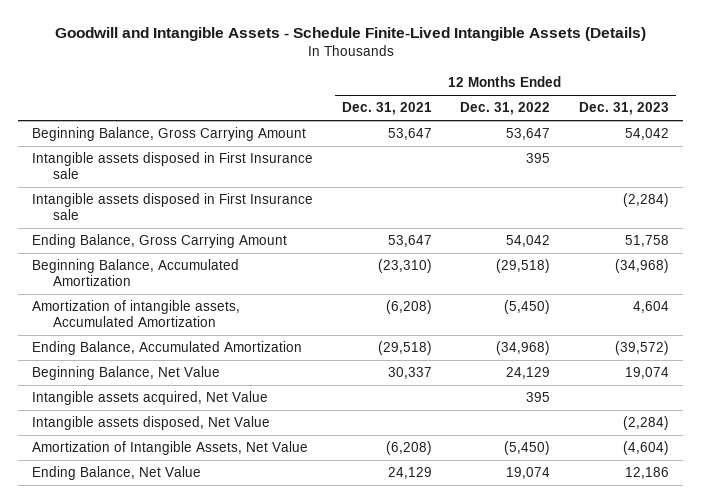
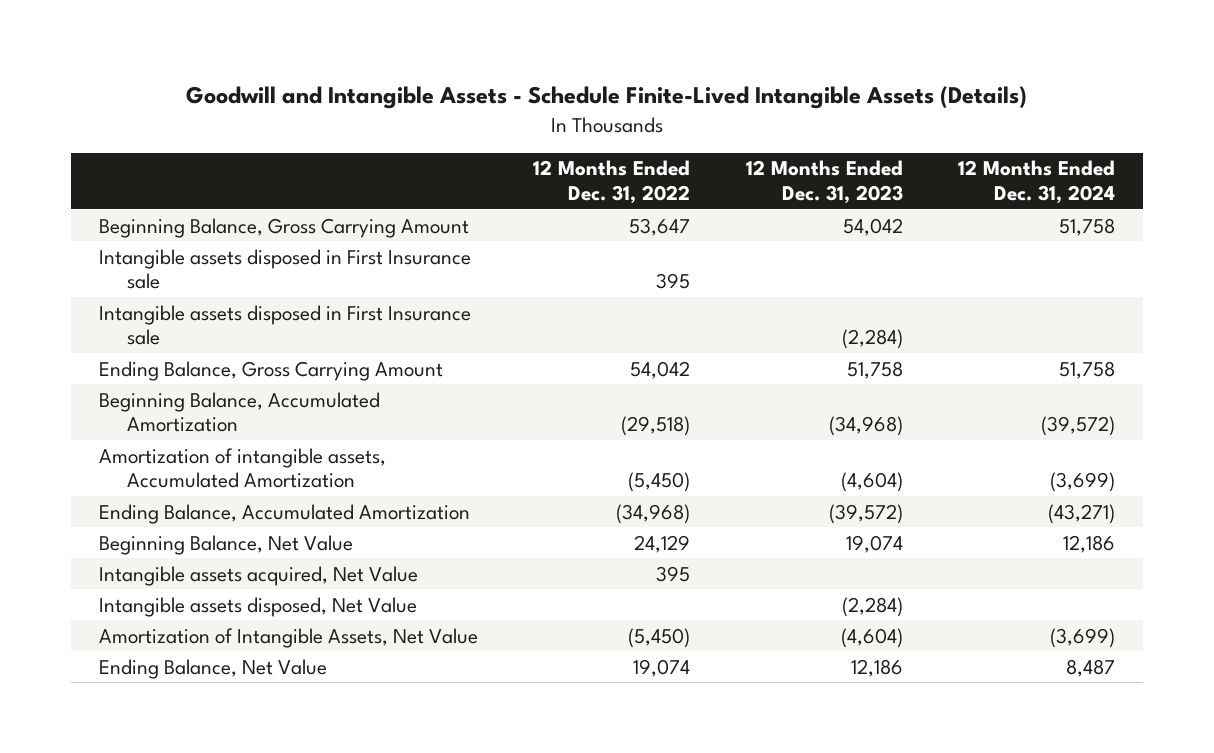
[341,102,432,116] Dec. 31, 2021 -> none
none -> [958,160,1116,204] 12 Months Ended Dec. 31, 2024
[633,301,670,314] 4,604 -> [840,471,903,492] (4,604)

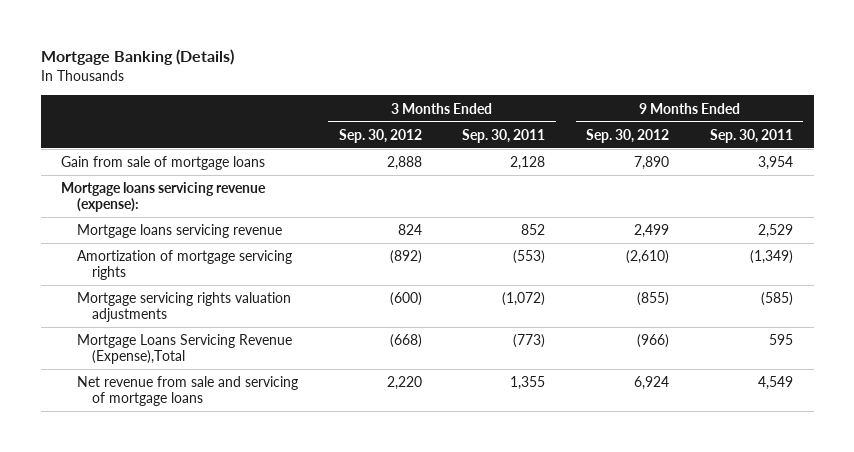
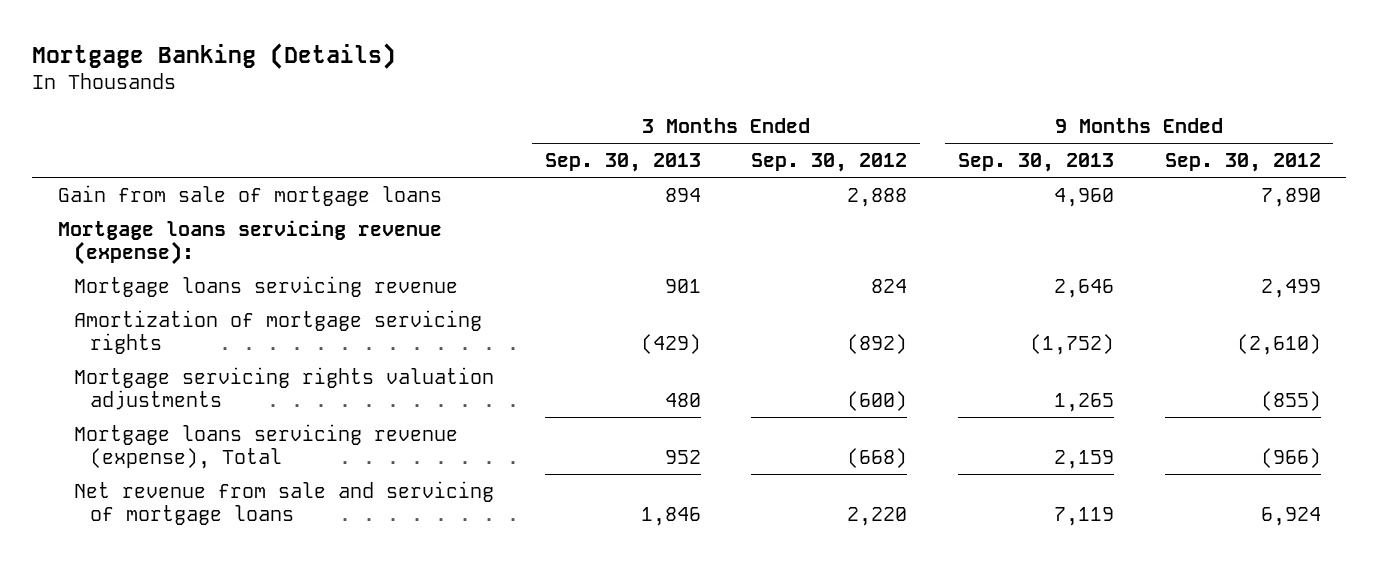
[462,128,546,143] Sep. 30, 2011 -> none
[710,128,794,143] Sep. 30, 2011 -> none
none -> [544,153,701,173] Sep. 30, 2013
none -> [957,153,1114,173] Sep. 30, 2013
[76,334,292,365] Mortgage Loans Servicing Revenue (Expense),Total -> [73,423,458,469] Mortgage loans servicing revenue (expense), Total

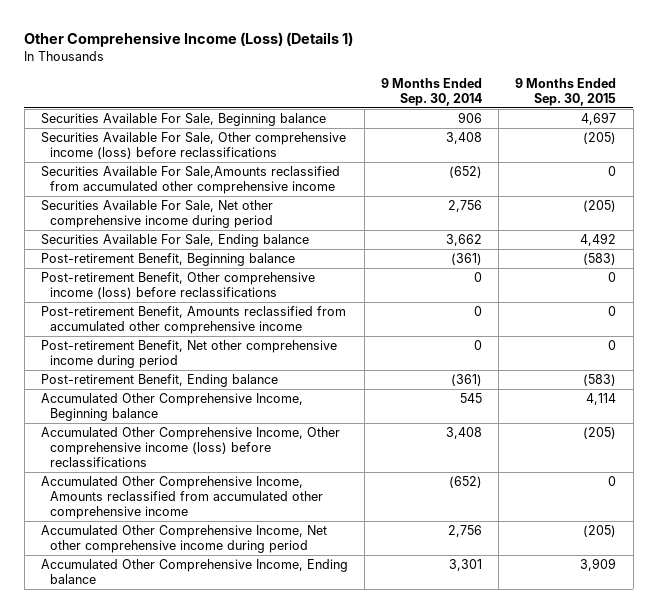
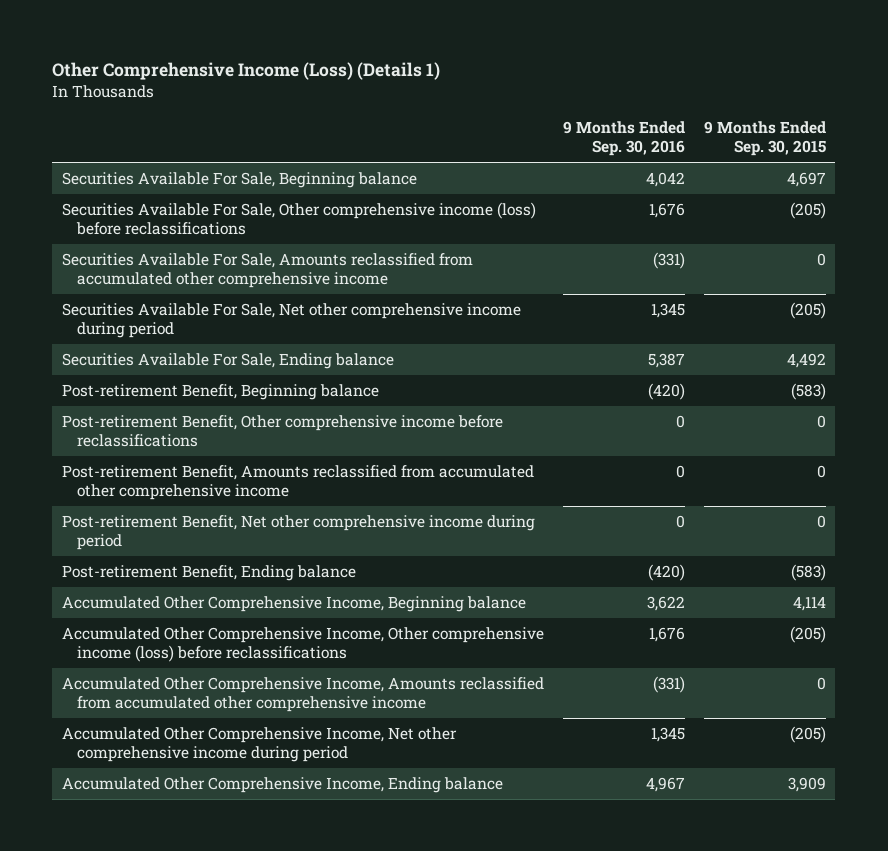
[381,77,483,106] 9 Months Ended Sep. 30, 2014 -> none
none -> [562,120,685,157] 9 Months Ended Sep. 30, 2016
[40,165,340,195] Securities Available For Sale,Amounts reclassified from accumulated other comprehensive income -> [61,252,473,289] Securities Available For Sale, Amounts reclassified from accumulated other comprehensive income
[40,271,315,300] Post-retirement Benefit, Other comprehensive income (loss) before reclassifications -> [61,414,503,448] Post-retirement Benefit, Other comprehensive income before reclassifications

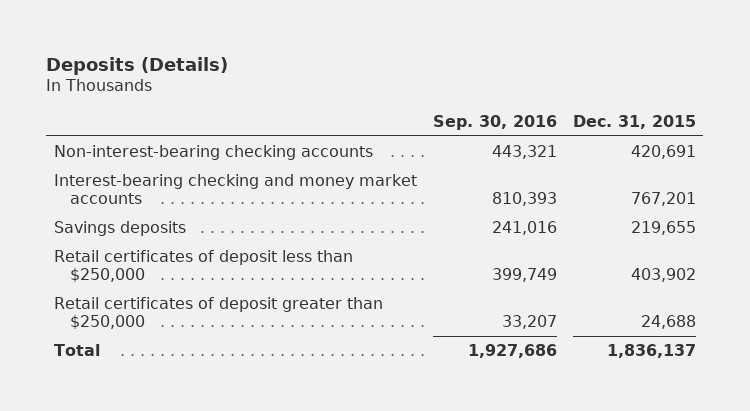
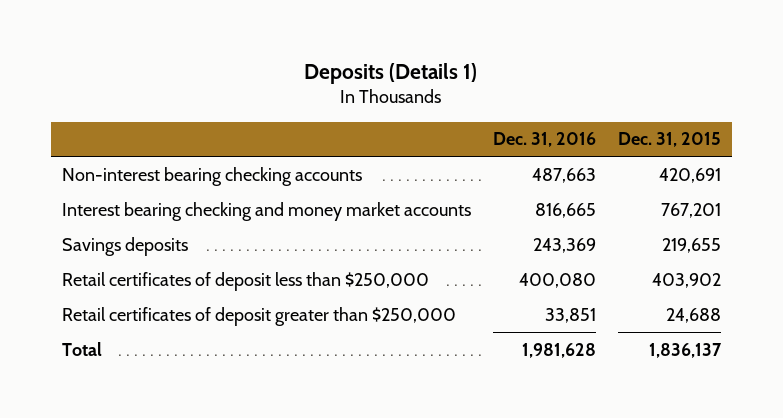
[46,56,229,75] Deposits (Details) -> [304,62,478,84] Deposits (Details 1)
[432,115,557,131] Sep. 30, 2016 -> none
none -> [492,132,596,148] Dec. 31, 2016
[54,145,374,161] Non-interest-bearing checking accounts -> [61,166,362,186] Non-interest bearing checking accounts
[54,174,418,205] Interest-bearing checking and money market accounts -> [61,201,471,221] Interest bearing checking and money market accounts

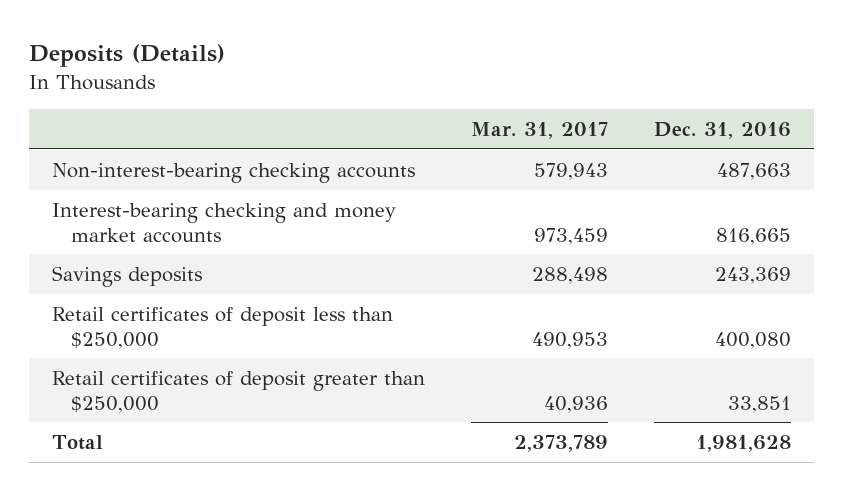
[304,62,478,84] Deposits (Details 1) -> [28,43,225,67] Deposits (Details)
[618,132,722,148] Dec. 31, 2015 -> none
none -> [471,122,609,140] Mar. 31, 2017
[61,166,362,186] Non-interest bearing checking accounts -> [51,162,415,183] Non-interest-bearing checking accounts
[61,201,471,221] Interest bearing checking and money market accounts -> [51,202,396,243] Interest-bearing checking and money market accounts

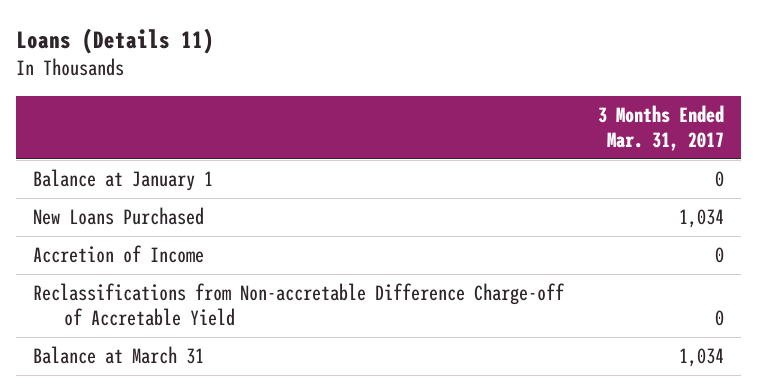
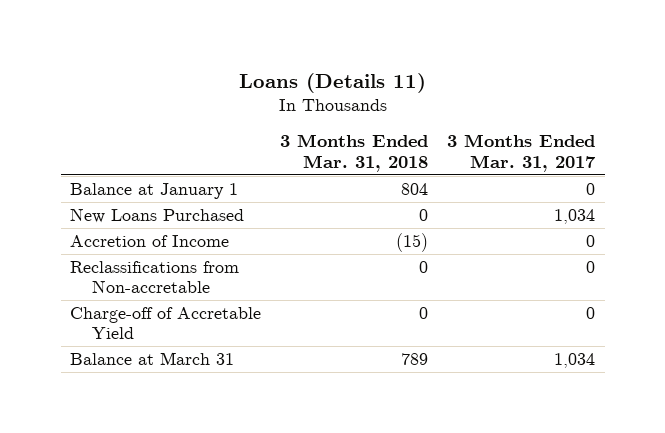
none -> [280,134,429,172] 3 Months Ended Mar. 31, 2018
[33,282,566,327] Reclassifications from Non-accretable Difference Charge-off of Accretable Yield -> [70,261,240,294] Reclassifications from Non-accretable
none -> [70,307,262,340] Charge-off of Accretable Yield

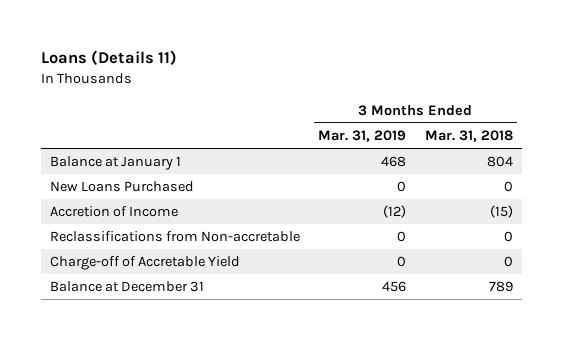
[447,134,597,172] 3 Months Ended Mar. 31, 2017 -> none
none -> [318,130,407,143] Mar. 31, 2019
[70,352,235,366] Balance at March 31 -> [50,281,205,293] Balance at December 31

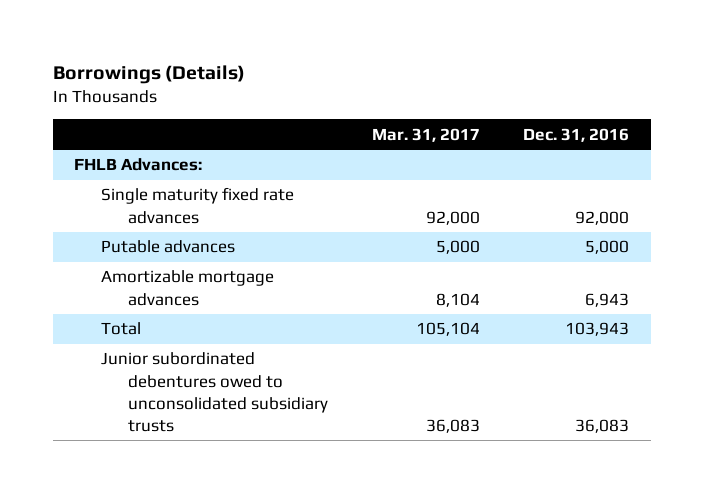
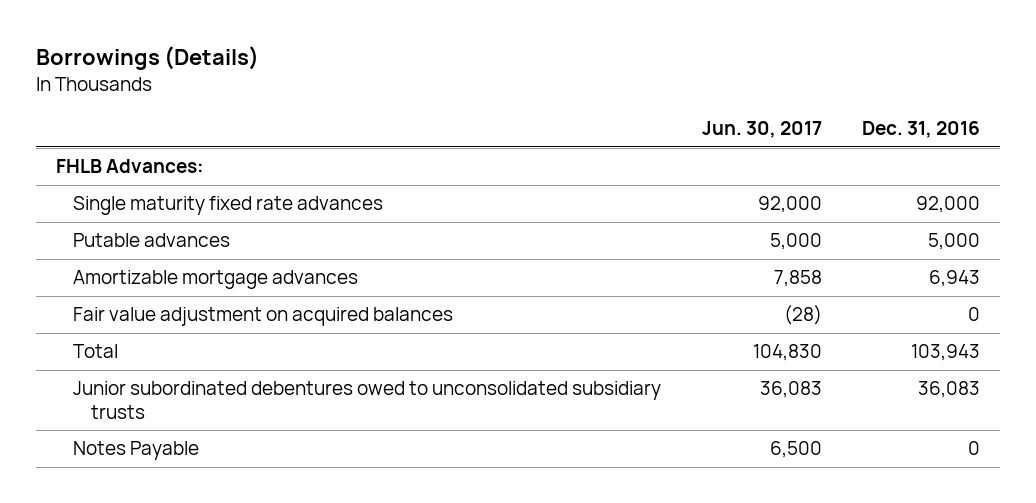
[371,127,480,142] Mar. 31, 2017 -> none
none -> [701,121,822,139] Jun. 30, 2017
none -> [73,307,454,327] Fair value adjustment on acquired balances
none -> [73,441,200,461] Notes Payable

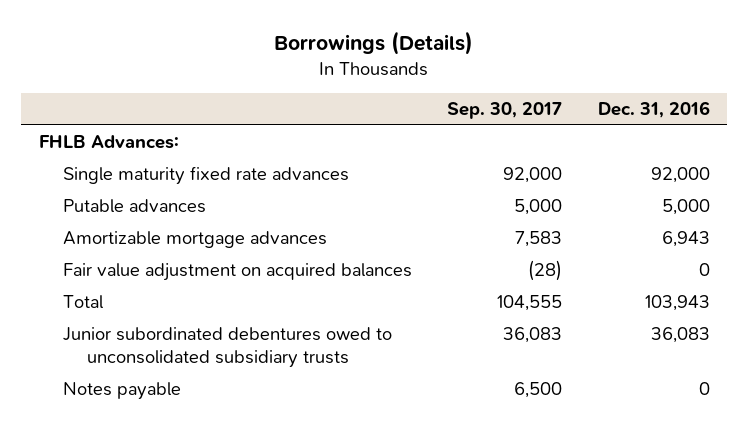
[701,121,822,139] Jun. 30, 2017 -> none
none -> [447,102,563,120] Sep. 30, 2017
[73,441,200,461] Notes Payable -> [62,382,181,401] Notes payable

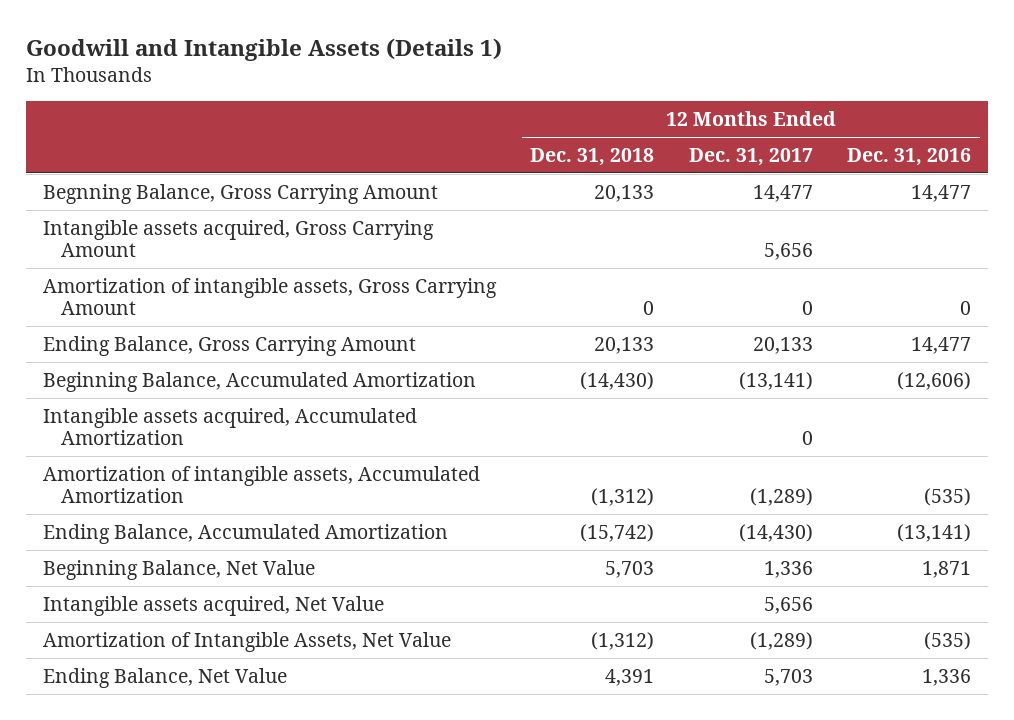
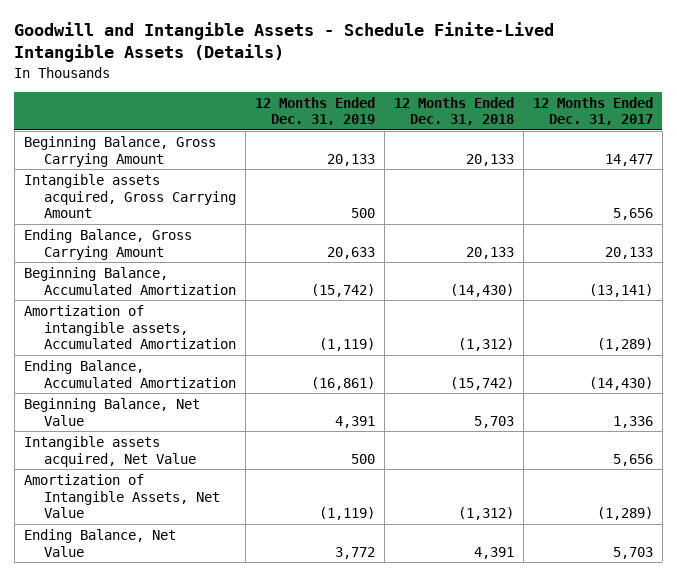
[25,37,502,61] Goodwill and Intangible Assets (Details 1) -> [14,22,555,63] Goodwill and Intangible Assets - Schedule Finite-Lived Intangible Assets (Details)
[846,147,971,166] Dec. 31, 2016 -> none
none -> [254,96,375,126] 12 Months Ended Dec. 31, 2019
[42,183,438,204] Begnning Balance, Gross Carrying Amount -> [23,135,216,167] Beginning Balance, Gross Carrying Amount
[42,277,497,316] Amortization of intangible assets, Gross Carrying Amount -> none
[42,407,417,446] Intangible assets acquired, Accumulated Amortization -> none

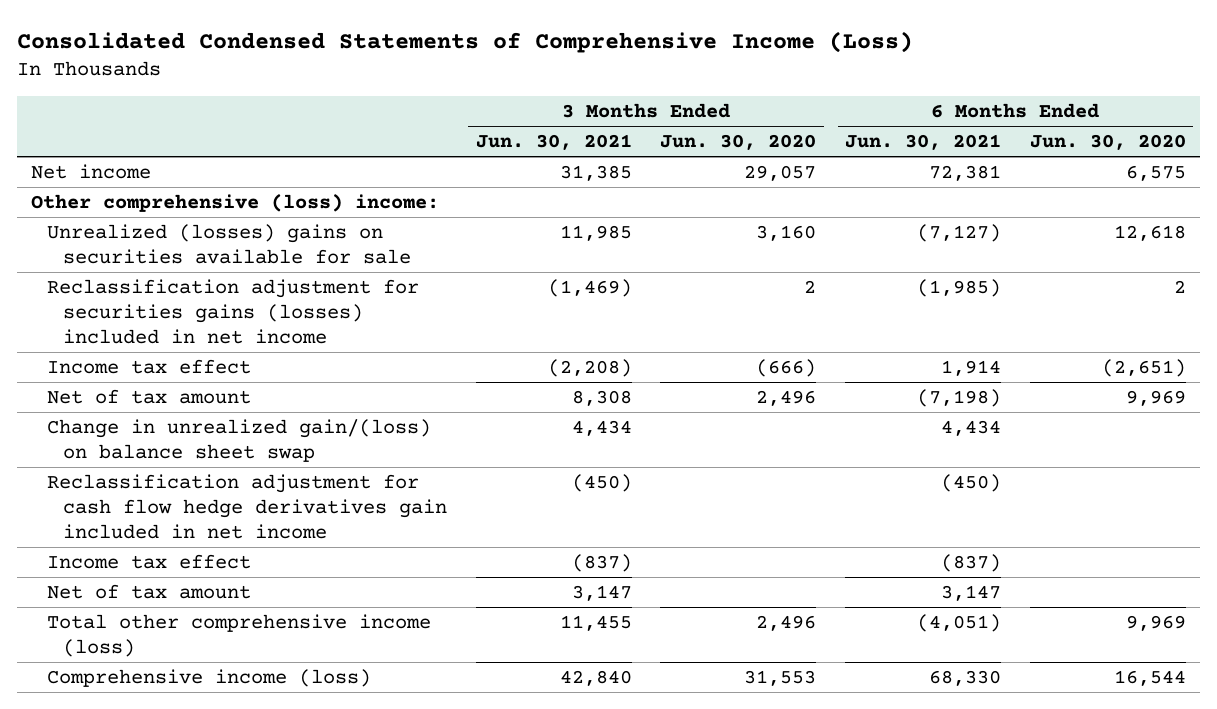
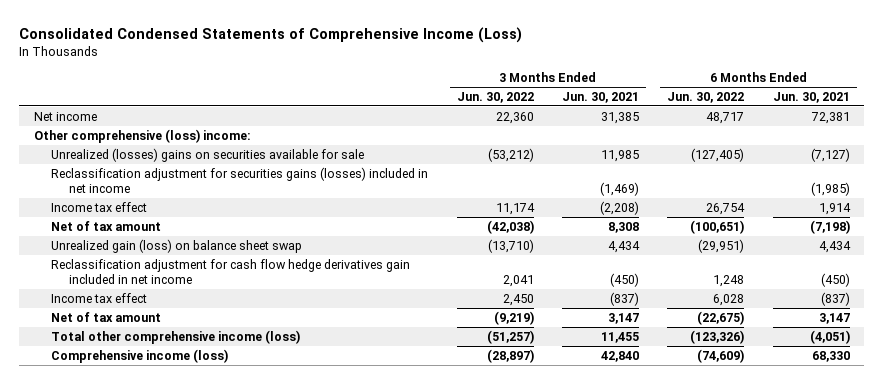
[660,134,817,151] Jun. 30, 2020 -> none
[1029,134,1186,151] Jun. 30, 2020 -> none
none -> [456,91,534,103] Jun. 30, 2022
none -> [667,91,745,103] Jun. 30, 2022
[46,419,431,462] Change in unrealized gain/(loss) on balance sheet swap -> [51,238,303,253] Unrealized gain (loss) on balance sheet swap

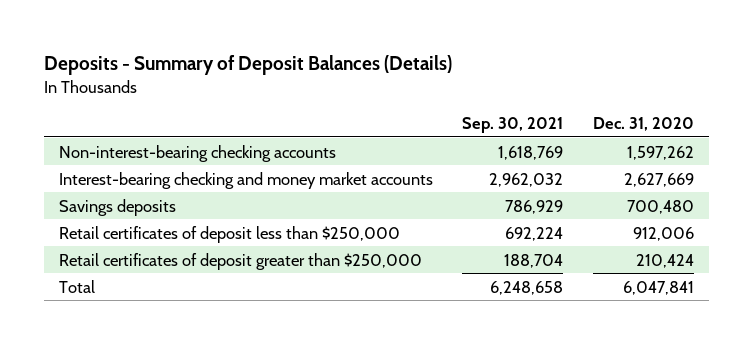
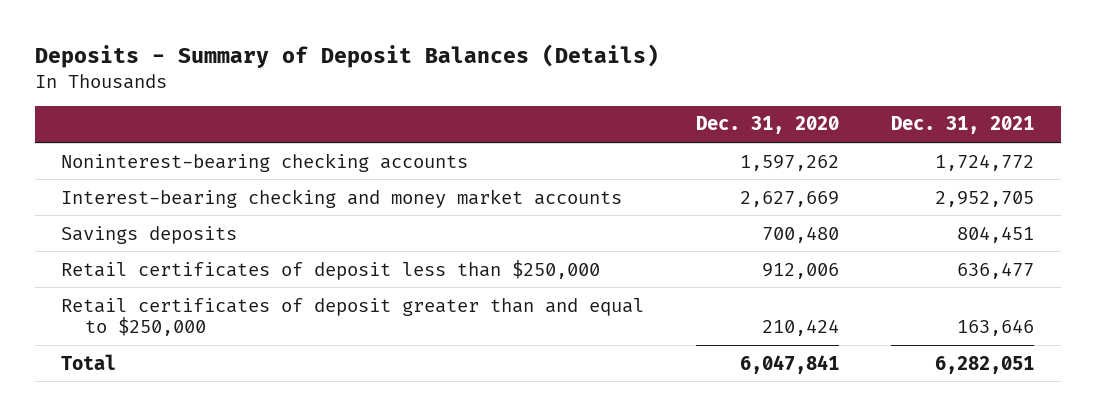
[462,116,564,133] Sep. 30, 2021 -> none
none -> [891,116,1035,135] Dec. 31, 2021
[58,144,336,162] Non-interest-bearing checking accounts -> [60,152,468,172] Noninterest-bearing checking accounts
[58,252,422,270] Retail certificates of deposit greater than $250,000 -> [60,297,644,337] Retail certificates of deposit greater than and equal to $250,000

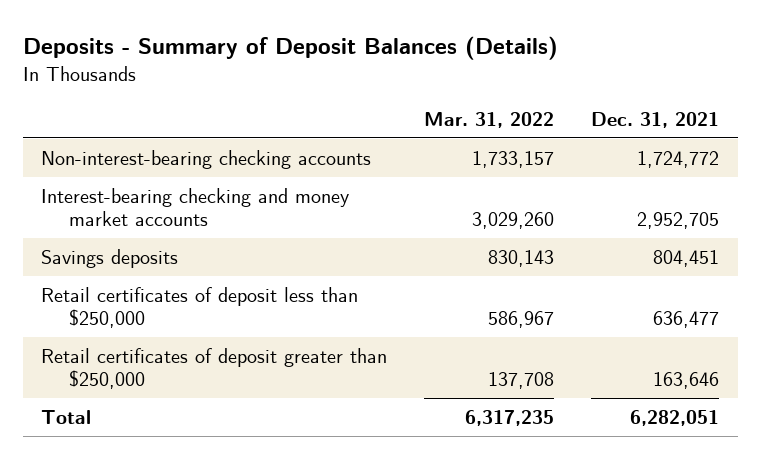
[696,116,840,135] Dec. 31, 2020 -> none
none -> [424,112,555,129] Mar. 31, 2022
[60,152,468,172] Noninterest-bearing checking accounts -> [41,149,372,169] Non-interest-bearing checking accounts
[60,297,644,337] Retail certificates of deposit greater than and equal to $250,000 -> [41,347,388,390] Retail certificates of deposit greater than $250,000

